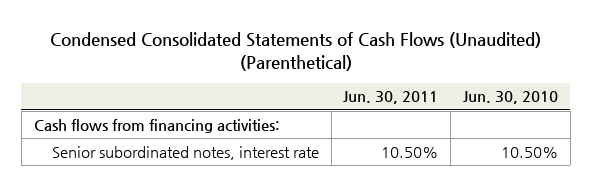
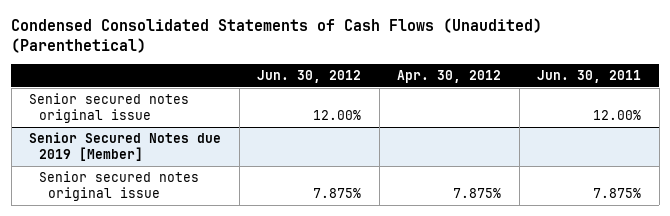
[462,91,558,105] Jun. 30, 2010 -> none
none -> [257,70,362,84] Jun. 30, 2012
none -> [397,70,502,84] Apr. 30, 2012
[33,118,280,133] Cash flows from financing activities: -> none
[51,145,319,160] Senior subordinated notes, interest rate -> [29,93,190,124] Senior secured notes original issue
[381,146,439,158] 10.50% -> [593,110,642,121] 12.00%
none -> [29,132,222,162] Senior Secured Notes due 2019 [Member]
none -> [38,171,199,202] Senior secured notes original issue

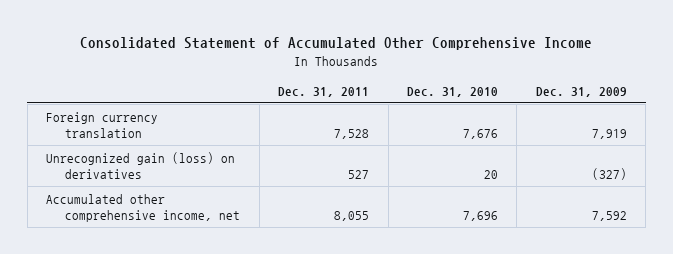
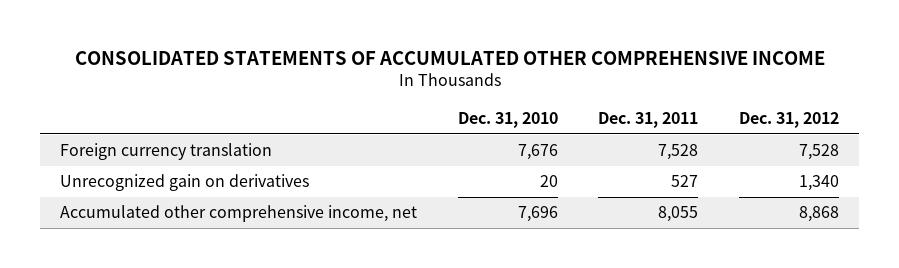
[80,37,593,51] Consolidated Statement of Accumulated Other Comprehensive Income -> [74,50,825,65] CONSOLIDATED STATEMENTS OF ACCUMULATED OTHER COMPREHENSIVE INCOME
[535,86,627,97] Dec. 31, 2009 -> none
none -> [739,111,840,128] Dec. 31, 2012
[45,151,235,179] Unrecognized gain (loss) on derivatives -> [60,174,310,192] Unrecognized gain on derivatives

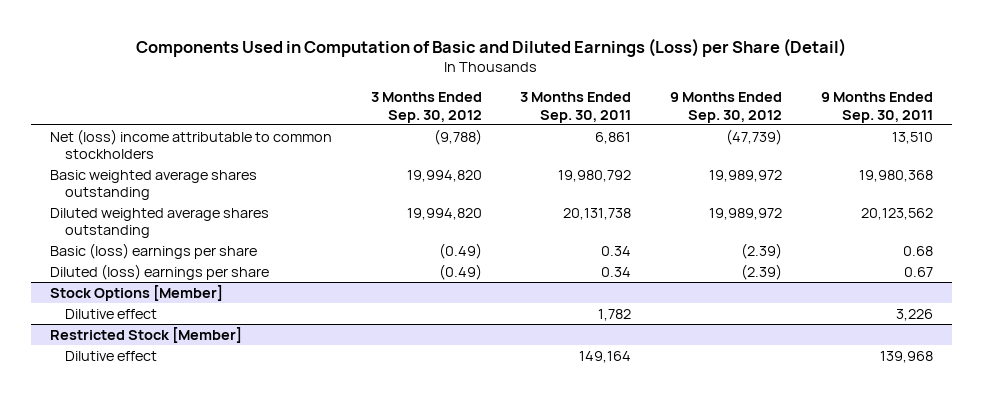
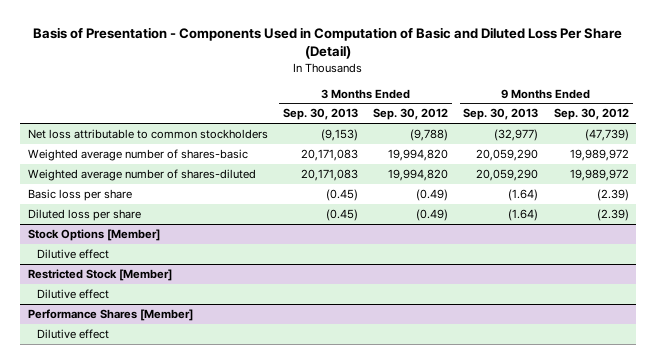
[136,38,847,58] Components Used in Computation of Basic and Diluted Earnings (Loss) per Share (Detail) -> [33,27,623,60] Basis of Presentation - Components Used in Computation of Basic and Diluted Loss Per Share (Detail)
[520,92,632,123] 3 Months Ended Sep. 30, 2011 -> none
[820,92,933,123] 9 Months Ended Sep. 30, 2011 -> none
none -> [282,108,358,121] Sep. 30, 2013
none -> [463,108,539,121] Sep. 30, 2013
[50,128,333,159] Net (loss) income attributable to common stockholders -> [27,129,268,140] Net loss attributable to common stockholders
[50,169,258,200] Basic weighted average shares outstanding -> [27,149,248,162] Weighted average number of shares-basic
[50,207,270,238] Diluted weighted average shares outstanding -> [27,169,256,182] Weighted average number of shares-diluted
[50,242,258,259] Basic (loss) earnings per share -> [27,189,132,202] Basic loss per share
[50,263,270,280] Diluted (loss) earnings per share -> [27,209,141,222] Diluted loss per share
none -> [27,309,193,322] Performance Shares [Member]
none -> [36,329,109,340] Dilutive effect

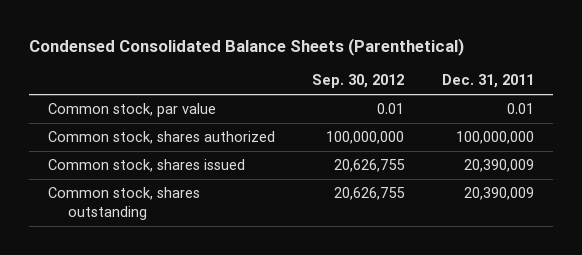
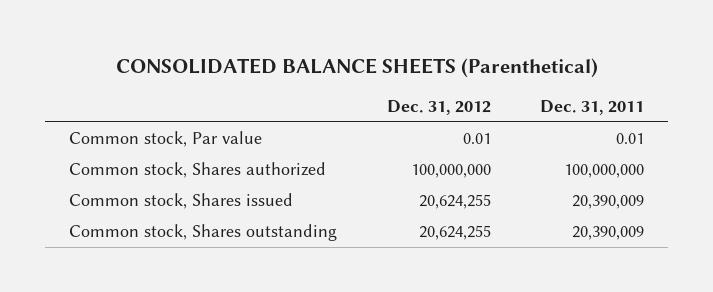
[29,37,465,56] Condensed Consolidated Balance Sheets (Parenthetical) -> [115,57,598,78] CONSOLIDATED BALANCE SHEETS (Parenthetical)
[312,74,405,89] Sep. 30, 2012 -> none
none -> [386,99,491,115] Dec. 31, 2012
[48,103,217,118] Common stock, par value -> [69,131,263,148] Common stock, Par value
[48,131,276,145] Common stock, shares authorized -> [69,162,327,179] Common stock, Shares authorized
[48,159,246,173] Common stock, shares issued -> [69,193,294,210] Common stock, Shares issued
[48,187,201,220] Common stock, shares outstanding -> [69,224,338,242] Common stock, Shares outstanding

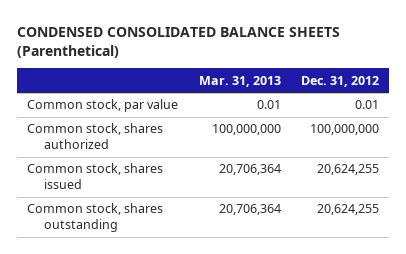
[115,57,598,78] CONSOLIDATED BALANCE SHEETS (Parenthetical) -> [17,26,341,58] CONDENSED CONSOLIDATED BALANCE SHEETS (Parenthetical)
[539,99,644,115] Dec. 31, 2011 -> none
none -> [198,75,281,87] Mar. 31, 2013
[69,131,263,148] Common stock, Par value -> [27,99,179,113] Common stock, par value
[69,162,327,179] Common stock, Shares authorized -> [27,123,164,150] Common stock, shares authorized
[69,193,294,210] Common stock, Shares issued -> [27,163,164,190] Common stock, shares issued
[69,224,338,242] Common stock, Shares outstanding -> [27,203,164,233] Common stock, shares outstanding

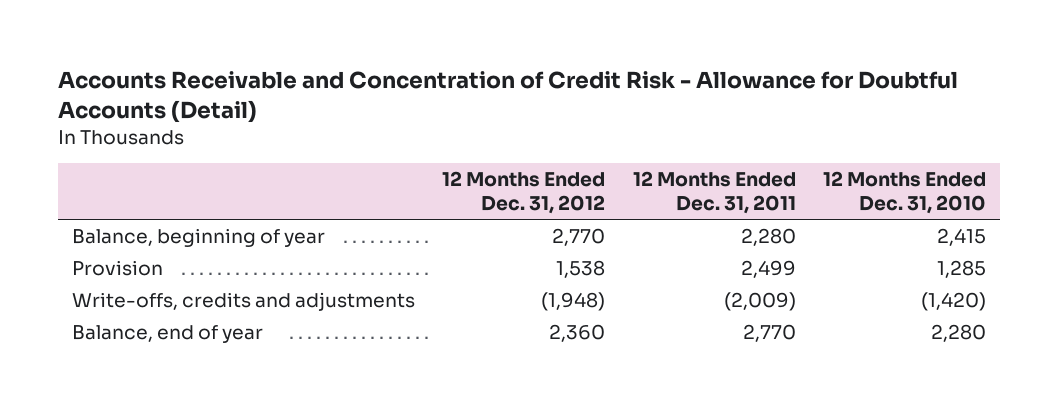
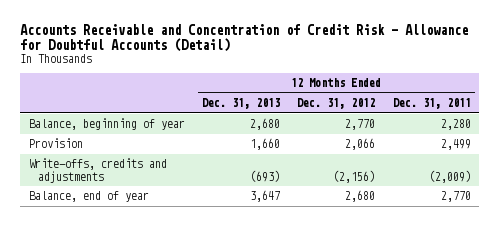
[823,171,987,215] 12 Months Ended Dec. 31, 2010 -> none
none -> [202,98,281,110] Dec. 31, 2013
[556,260,606,279] 1,538 -> [345,138,376,151] 2,066
[541,292,606,312] (1,948) -> [333,169,376,183] (2,156)
[549,324,606,343] 2,360 -> [345,190,376,203] 2,680

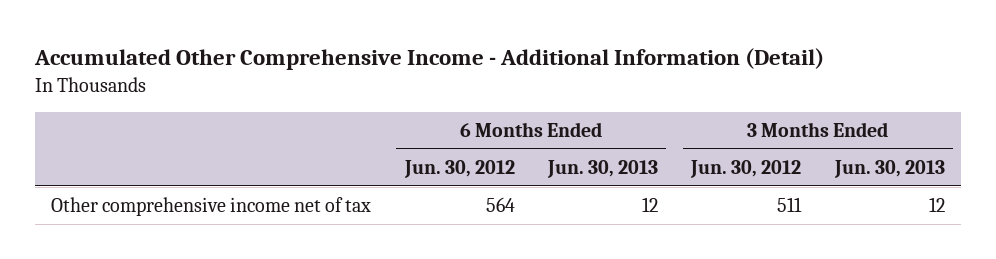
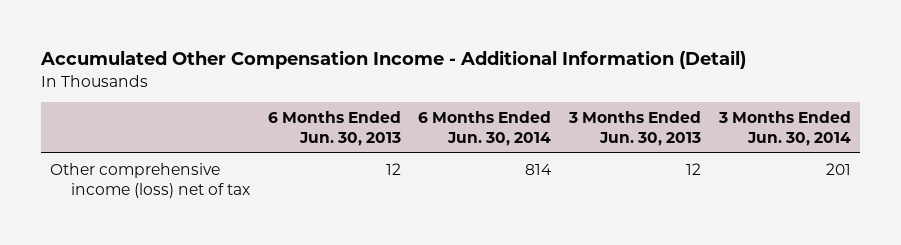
[33,48,824,71] Accumulated Other Comprehensive Income - Additional Information (Detail) -> [40,50,747,70] Accumulated Other Compensation Income - Additional Information (Detail)
[403,159,515,178] Jun. 30, 2012 -> none
[690,159,802,178] Jun. 30, 2012 -> none
none -> [418,110,552,146] 6 Months Ended Jun. 30, 2014
none -> [718,110,852,146] 3 Months Ended Jun. 30, 2014
[51,197,372,217] Other comprehensive income net of tax -> [50,162,250,198] Other comprehensive income (loss) net of tax

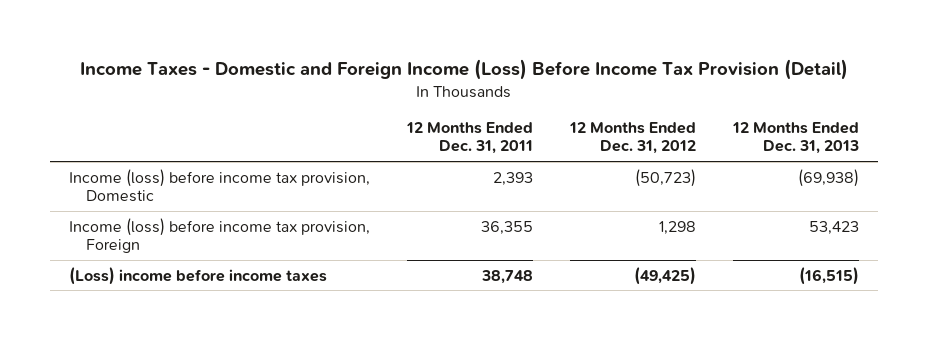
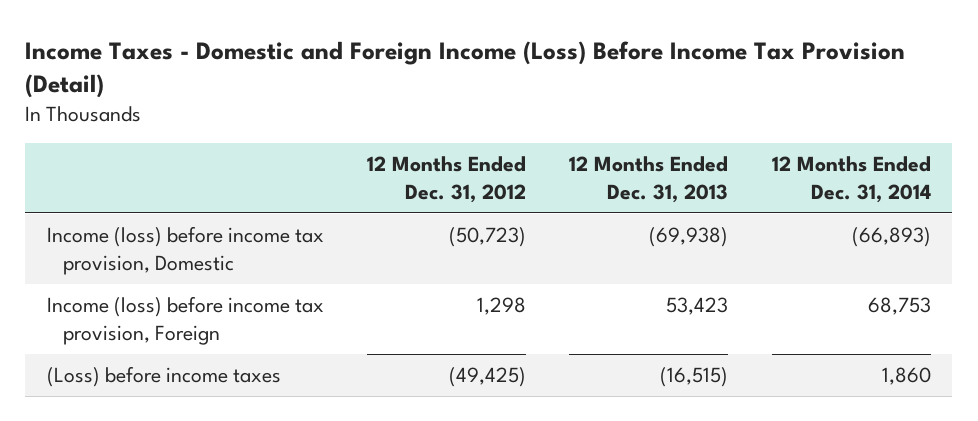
[406,122,534,155] 12 Months Ended Dec. 31, 2011 -> none
none -> [771,156,931,203] 12 Months Ended Dec. 31, 2014
[69,266,328,285] (Loss) income before income taxes -> [46,366,281,388] (Loss) before income taxes

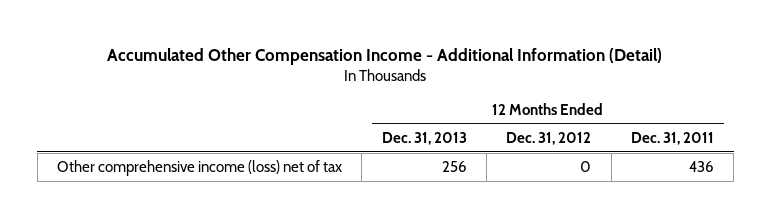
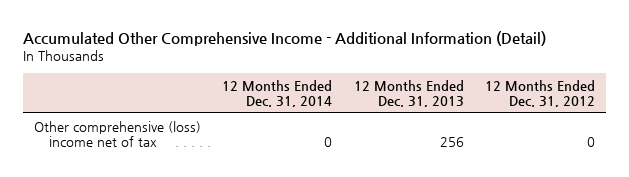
[107,47,663,65] Accumulated Other Compensation Income - Additional Information (Detail) -> [22,30,546,46] Accumulated Other Comprehensive Income - Additional Information (Detail)
[630,132,714,146] Dec. 31, 2011 -> none
none -> [222,79,333,108] 12 Months Ended Dec. 31, 2014
[57,160,343,177] Other comprehensive income (loss) net of tax -> [33,120,201,148] Other comprehensive (loss) income net of tax

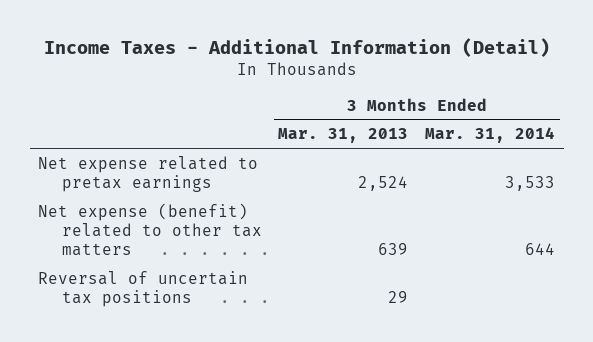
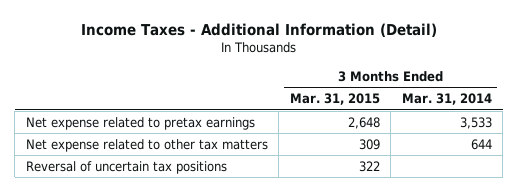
[278,128,409,144] Mar. 31, 2013 -> none
none -> [289,93,380,106] Mar. 31, 2015
[38,202,262,257] Net expense (benefit) related to other tax matters -> [25,138,268,152] Net expense related to other tax matters

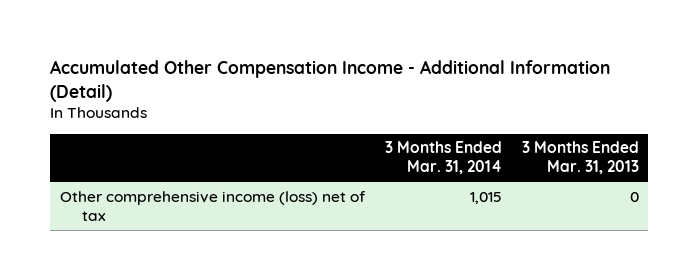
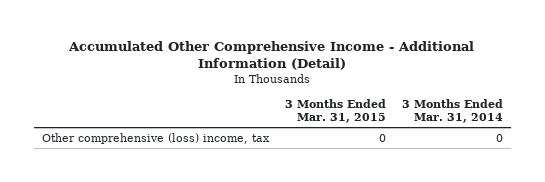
[50,59,611,102] Accumulated Other Compensation Income - Additional Information (Detail) -> [68,41,475,71] Accumulated Other Comprehensive Income - Additional Information (Detail)
[521,141,639,175] 3 Months Ended Mar. 31, 2013 -> none
none -> [284,98,386,124] 3 Months Ended Mar. 31, 2015
[59,190,366,221] Other comprehensive income (loss) net of tax -> [41,133,270,145] Other comprehensive (loss) income, tax
[469,191,502,204] 1,015 -> [495,134,503,143] 0

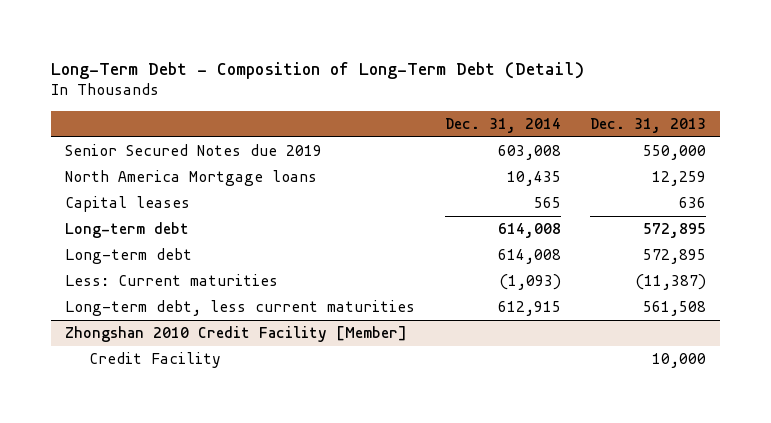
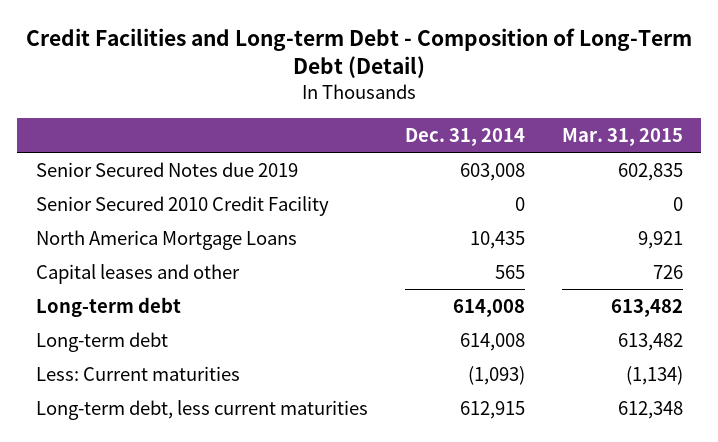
[50,61,584,79] Long-Term Debt - Composition of Long-Term Debt (Detail) -> [26,27,693,79] Credit Facilities and Long-term Debt - Composition of Long-Term Debt (Detail)
[589,117,706,133] Dec. 31, 2013 -> none
none -> [561,127,683,146] Mar. 31, 2015
none -> [35,195,329,216] Senior Secured 2010 Credit Facility
[65,170,318,187] North America Mortgage loans -> [35,229,297,250] North America Mortgage Loans
[65,196,191,213] Capital leases -> [35,263,240,284] Capital leases and other
[65,326,408,343] Zhongshan 2010 Credit Facility [Member] -> none
[88,352,221,369] Credit Facility -> none

